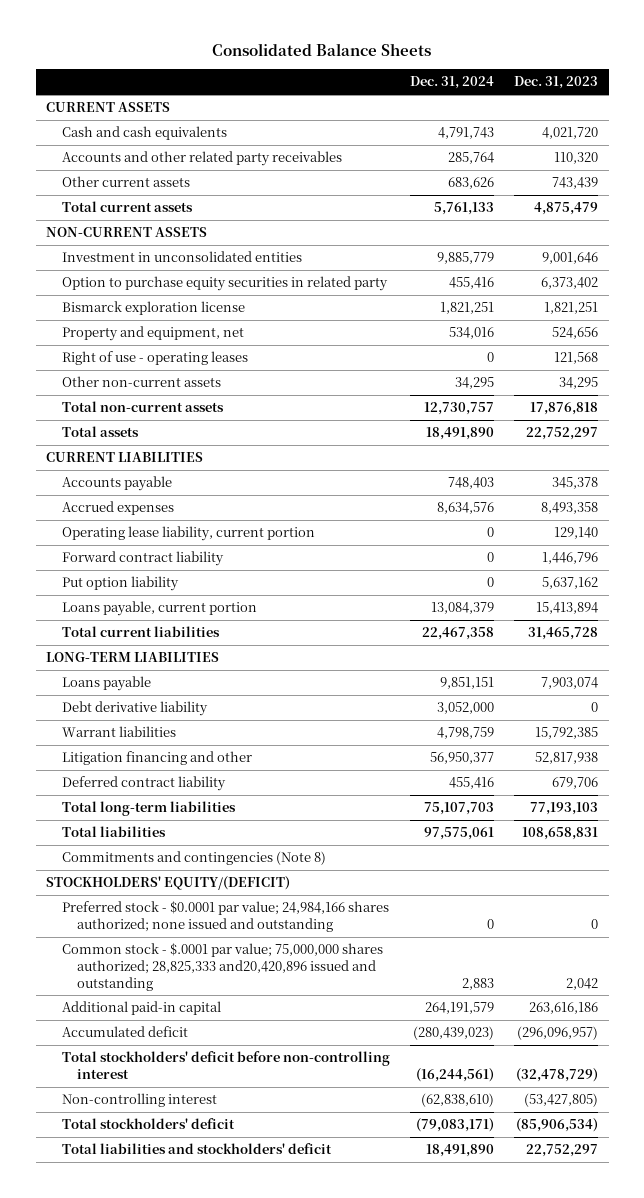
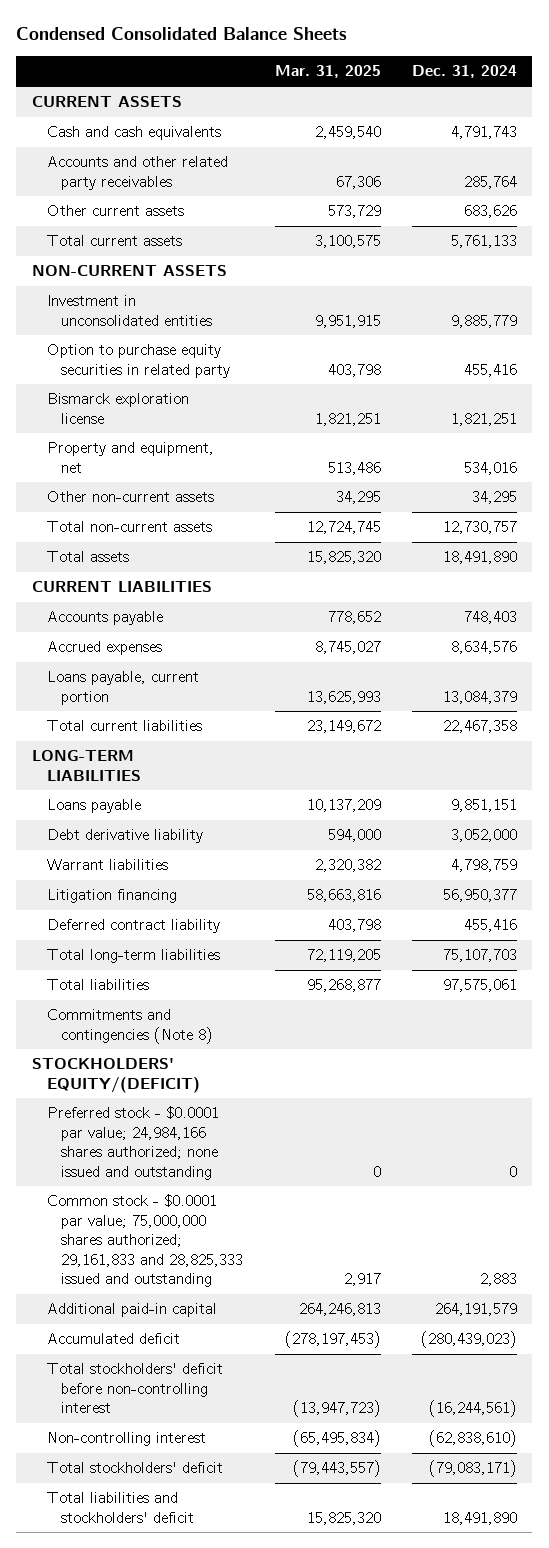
[212,43,432,57] Consolidated Balance Sheets -> [16,27,348,41] Condensed Consolidated Balance Sheets
[514,76,599,90] Dec. 31, 2023 -> none
none -> [274,65,381,79] Mar. 31, 2025
[61,351,248,366] Right of use - operating leases -> none
[61,526,315,542] Operating lease liability, current portion -> none
[61,551,224,567] Forward contract liability -> none
[61,576,179,592] Put option liability -> none
[61,751,252,766] Litigation financing and other -> [46,889,177,904] Litigation financing
[61,943,383,991] Common stock - $.0001 par value; 75,000,000 shares authorized; 28,825,333 and20,420,896 issued and outstanding -> [46,1194,244,1287] Common stock - $0.0001 par value; 75,000,000 shares authorized; 29,161,833 and 28,825,333 issued and outstanding

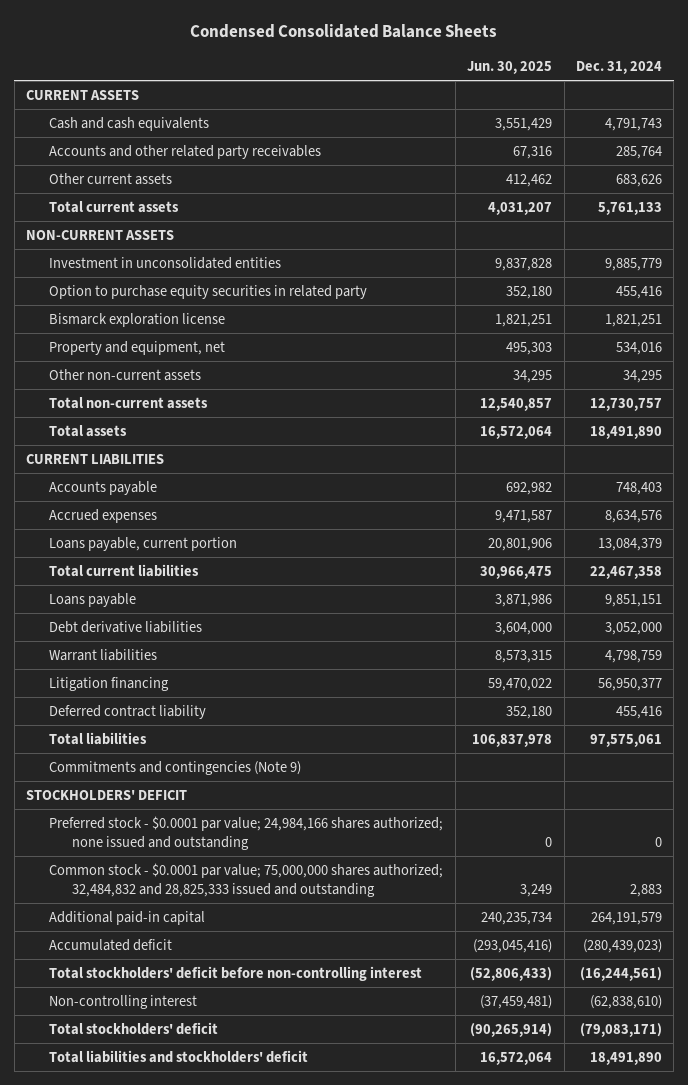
[274,65,381,79] Mar. 31, 2025 -> none
none -> [467,60,553,74] Jun. 30, 2025
[31,750,141,781] LONG-TERM LIABILITIES -> none
[46,829,203,844] Debt derivative liability -> [49,620,203,633] Debt derivative liabilities
[46,949,220,964] Total long-term liabilities -> none
[46,1009,214,1044] Commitments and contingencies (Note 8) -> [49,760,302,775] Commitments and contingencies (Note 9)
[31,1058,200,1093] STOCKHOLDERS' EQUITY/(DEFICIT) -> [26,789,188,800] STOCKHOLDERS' DEFICIT
[46,1194,244,1287] Common stock - $0.0001 par value; 75,000,000 shares authorized; 29,161,833 and 28,825,333 issued and outstanding -> [49,862,444,897] Common stock - $0.0001 par value; 75,000,000 shares authorized; 32,484,832 and 28,825,333 issued and outstanding

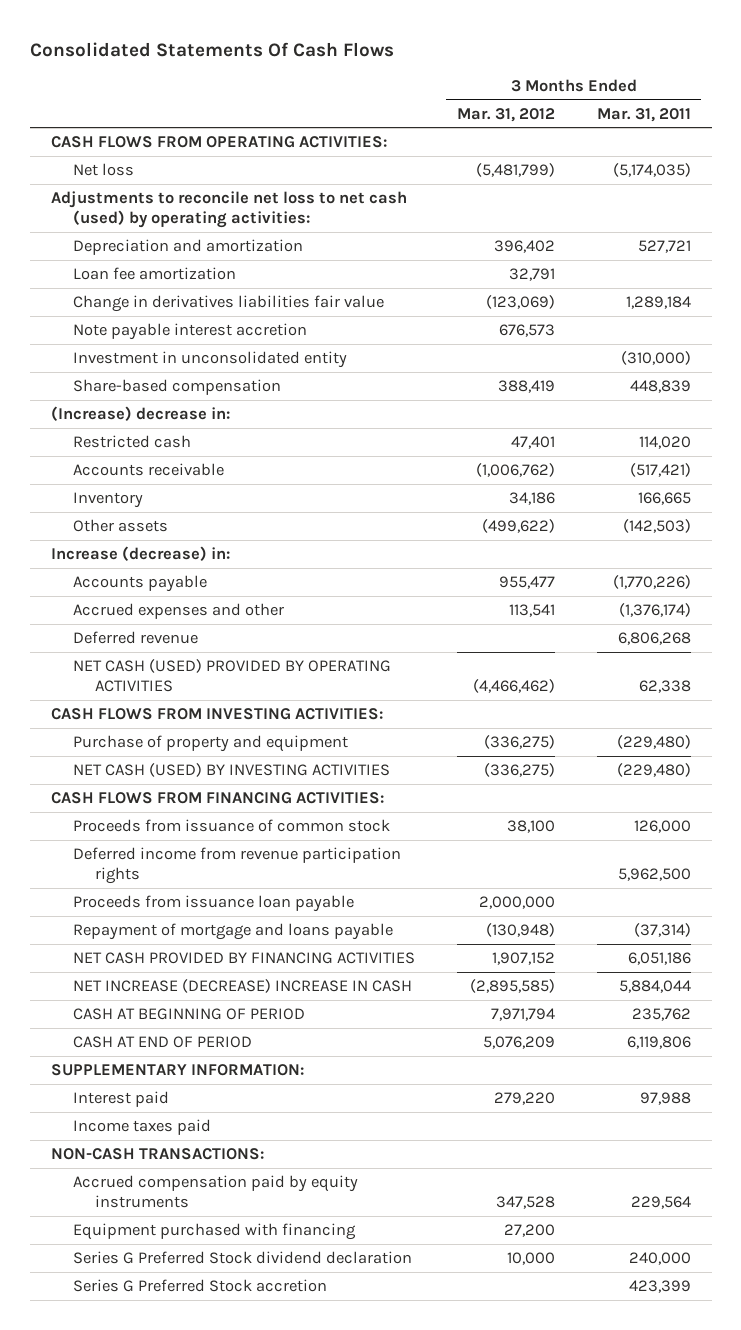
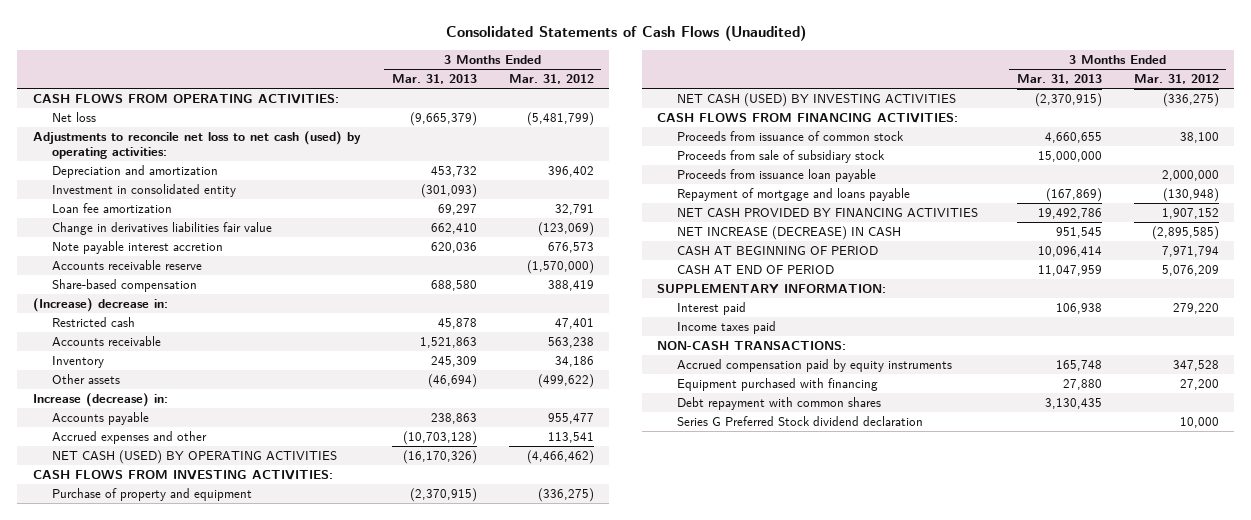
[29,41,394,57] Consolidated Statements Of Cash Flows -> [445,24,806,41] Consolidated Statements of Cash Flows (Unaudited)
[596,107,691,122] Mar. 31, 2011 -> none
none -> [392,74,478,85] Mar. 31, 2013
none -> [52,184,237,198] Investment in consolidated entity
[72,351,347,369] Investment in unconsolidated entity -> none
none -> [52,260,203,271] Accounts receivable reserve
[475,463,555,478] (1,006,762) -> [547,337,594,349] 563,238
[72,631,198,645] Deferred revenue -> none
[72,659,391,693] NET CASH (USED) PROVIDED BY OPERATING ACTIVITIES -> [52,450,338,465] NET CASH (USED) BY OPERATING ACTIVITIES
[72,847,401,885] Deferred income from revenue participation rights -> none
none -> [677,150,886,164] Proceeds from sale of subsidiary stock
[72,979,412,994] NET INCREASE (DECREASE) INCREASE IN CASH -> [677,226,902,241] NET INCREASE (DECREASE) IN CASH
none -> [677,397,882,411] Debt repayment with common shares
[72,1279,327,1293] Series G Preferred Stock accretion -> none

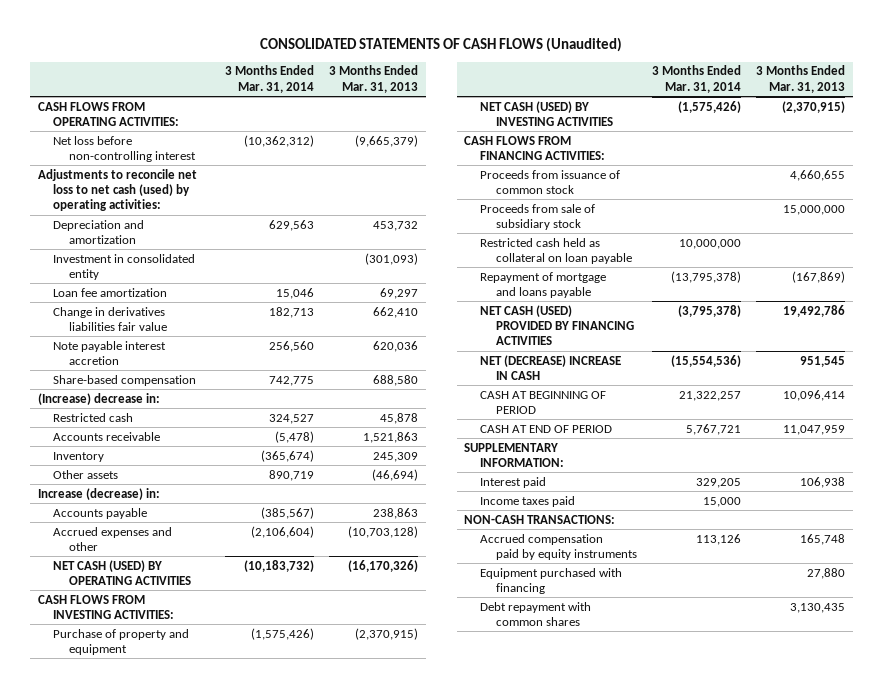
[445,24,806,41] Consolidated Statements of Cash Flows (Unaudited) -> [260,37,623,53] CONSOLIDATED STATEMENTS OF CASH FLOWS (Unaudited)
[508,74,594,85] Mar. 31, 2012 -> none
none -> [225,65,315,93] 3 Months Ended Mar. 31, 2014
[52,112,97,123] Net loss -> [53,135,197,162] Net loss before non-controlling interest
[52,260,203,271] Accounts receivable reserve -> none
[677,169,877,183] Proceeds from issuance loan payable -> none
none -> [480,237,633,264] Restricted cash held as collateral on loan payable
[677,208,979,218] NET CASH PROVIDED BY FINANCING ACTIVITIES -> [480,304,635,346] NET CASH (USED) PROVIDED BY FINANCING ACTIVITIES
[677,226,902,241] NET INCREASE (DECREASE) IN CASH -> [480,354,622,380] NET (DECREASE) INCREASE IN CASH
[677,416,924,427] Series G Preferred Stock dividend declaration -> none

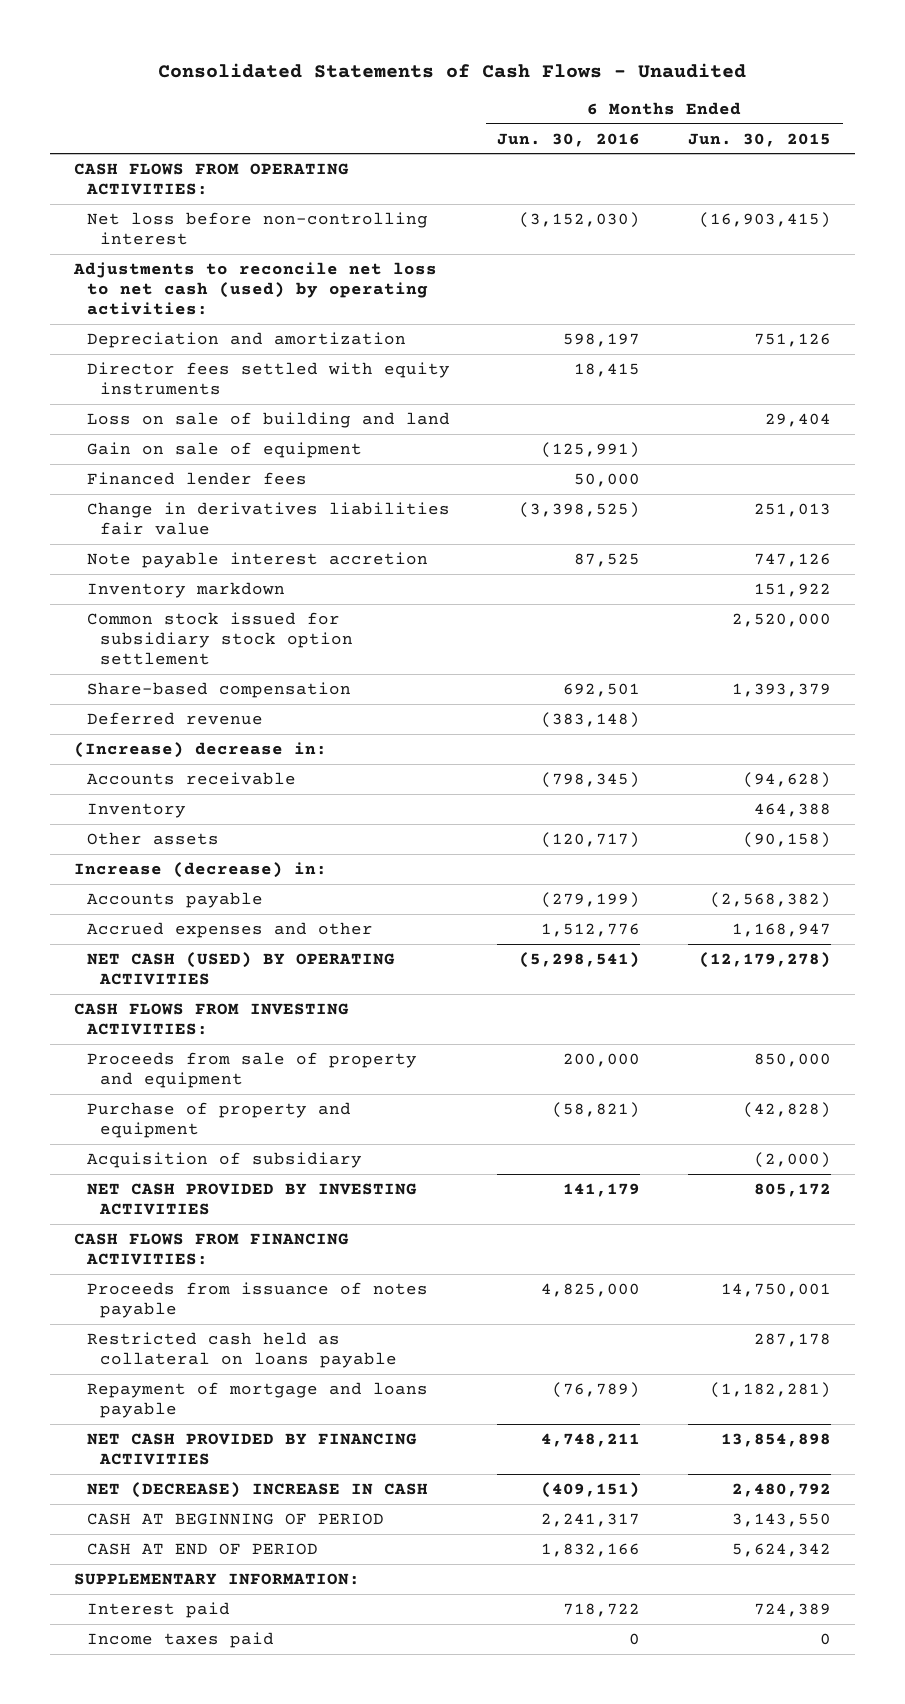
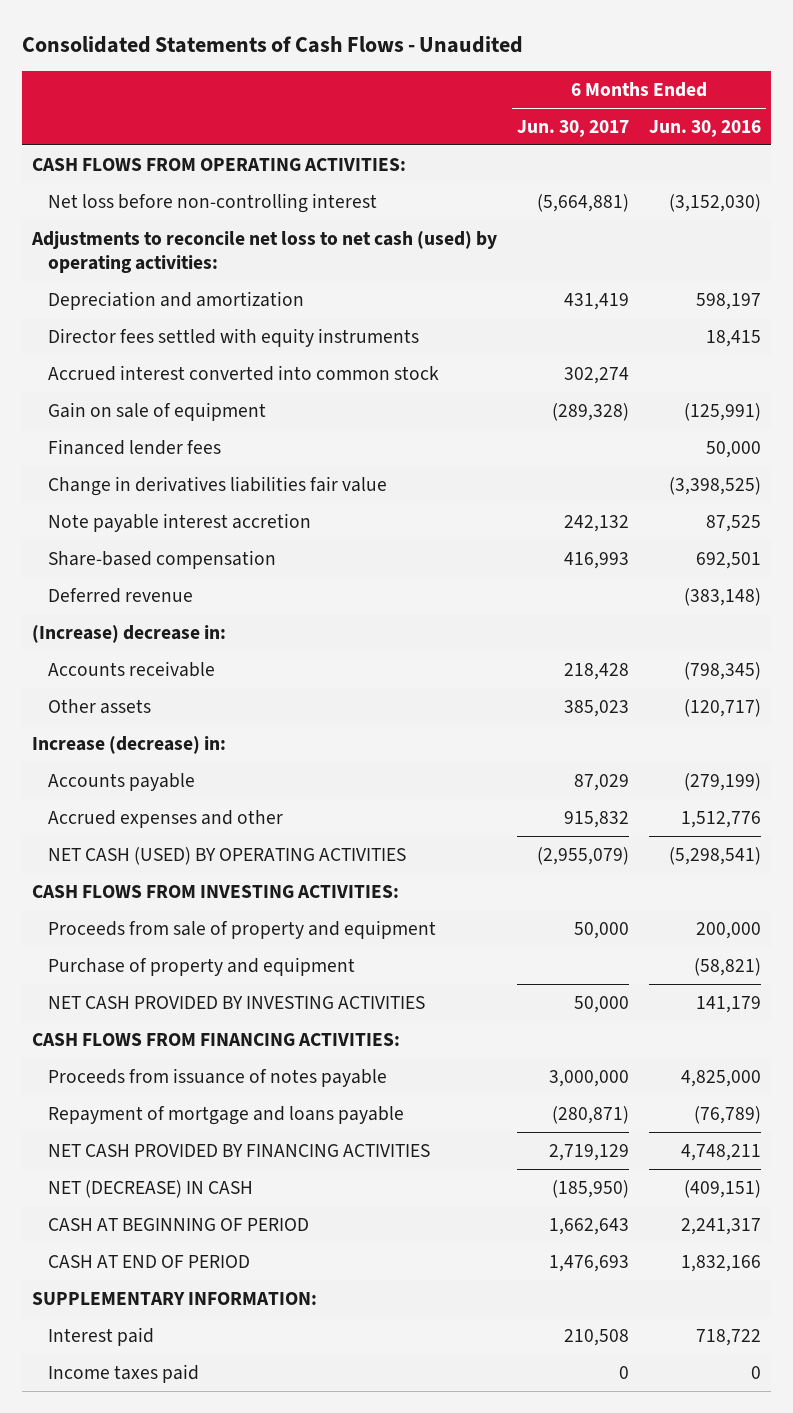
[687,132,831,147] Jun. 30, 2015 -> none
none -> [517,119,630,137] Jun. 30, 2017
[86,411,450,428] Loss on sale of building and land -> none
none -> [48,364,440,381] Accrued interest converted into common stock
[86,581,285,598] Inventory markdown -> none
[86,611,353,665] Common stock issued for subsidiary stock option settlement -> none
[86,802,186,818] Inventory -> none
[86,1151,362,1168] Acquisition of subsidiary -> none
[86,1331,397,1368] Restricted cash held as collateral on loans payable -> none
[86,1481,428,1498] NET (DECREASE) INCREASE IN CASH -> [48,1179,254,1198] NET (DECREASE) IN CASH

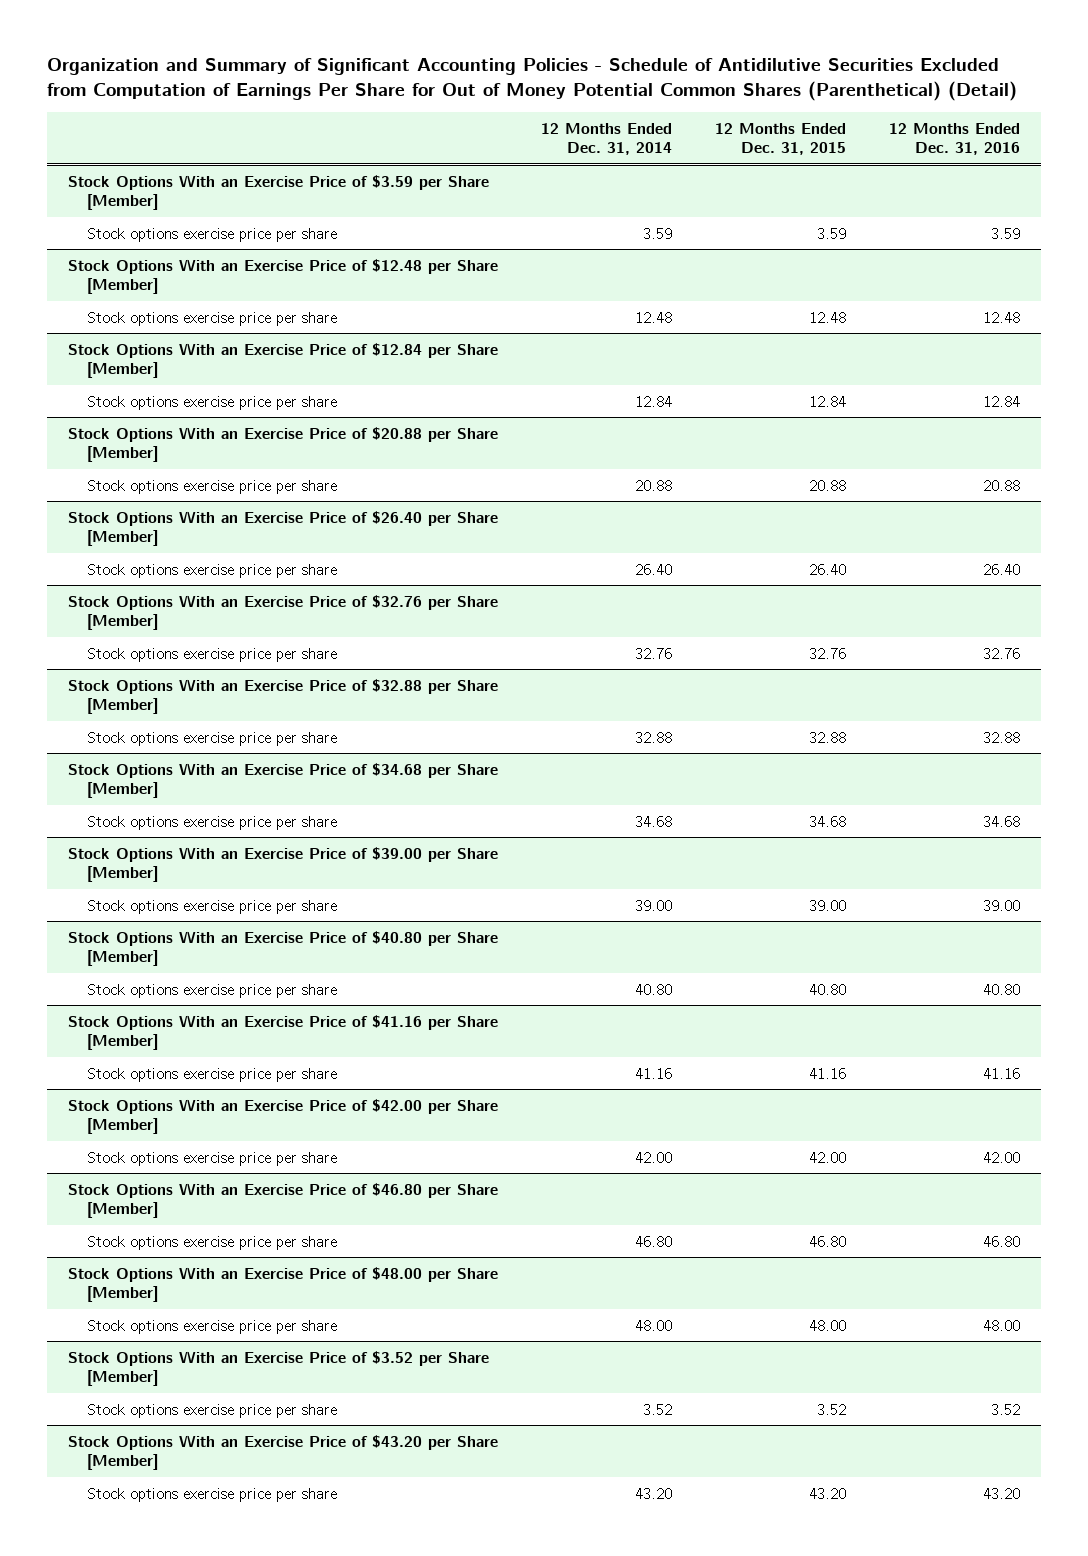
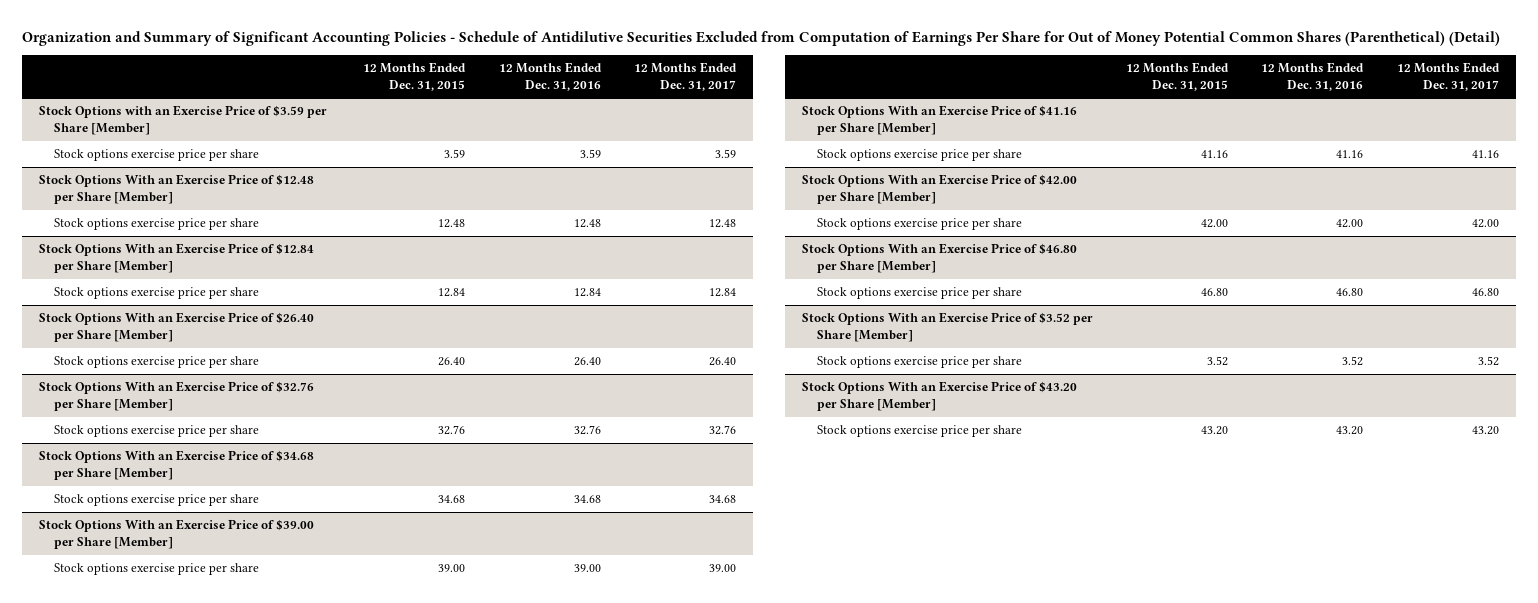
[541,122,673,156] 12 Months Ended Dec. 31, 2014 -> none
none -> [633,62,737,91] 12 Months Ended Dec. 31, 2017
[68,174,490,211] Stock Options With an Exercise Price of $3.59 per Share [Member] -> [38,105,327,135] Stock Options with an Exercise Price of $3.59 per Share [Member]
[68,426,499,463] Stock Options With an Exercise Price of $20.88 per Share [Member] -> none
[87,479,338,494] Stock options exercise price per share -> none
[68,678,499,715] Stock Options With an Exercise Price of $32.88 per Share [Member] -> none
[87,731,338,746] Stock options exercise price per share -> none
[68,930,499,967] Stock Options With an Exercise Price of $40.80 per Share [Member] -> none
[87,983,338,998] Stock options exercise price per share -> none
[68,1266,499,1303] Stock Options With an Exercise Price of $48.00 per Share [Member] -> none
[87,1319,338,1334] Stock options exercise price per share -> none

